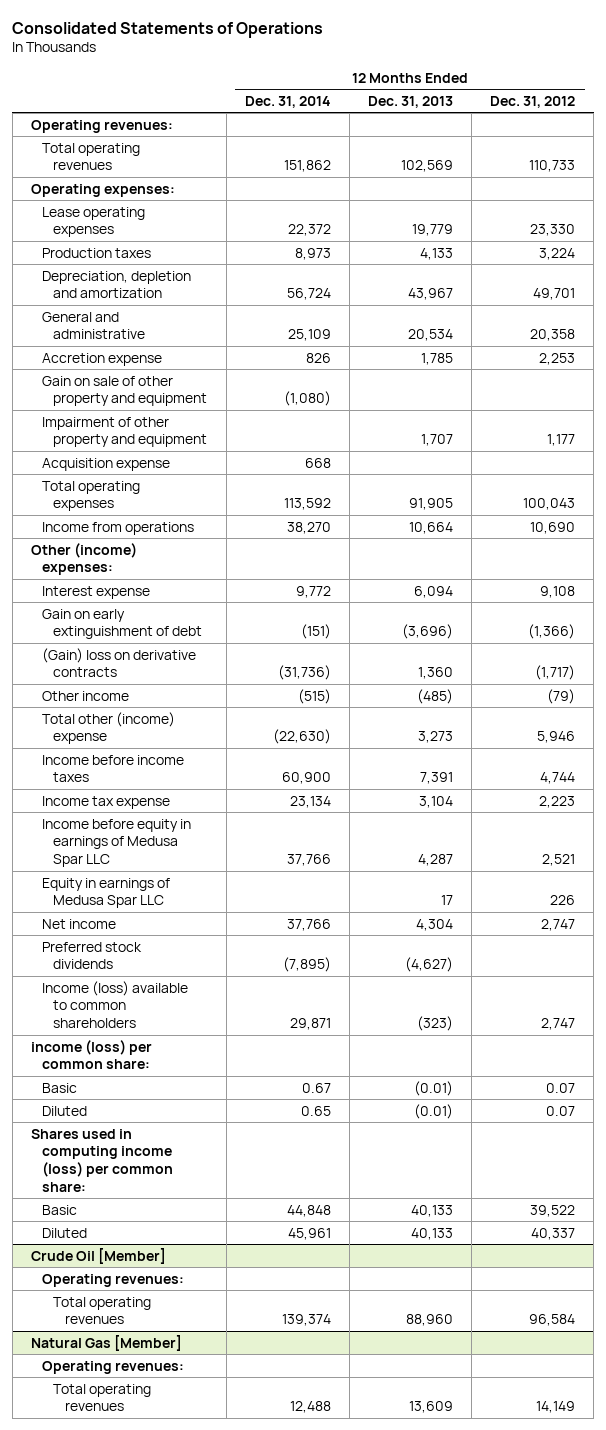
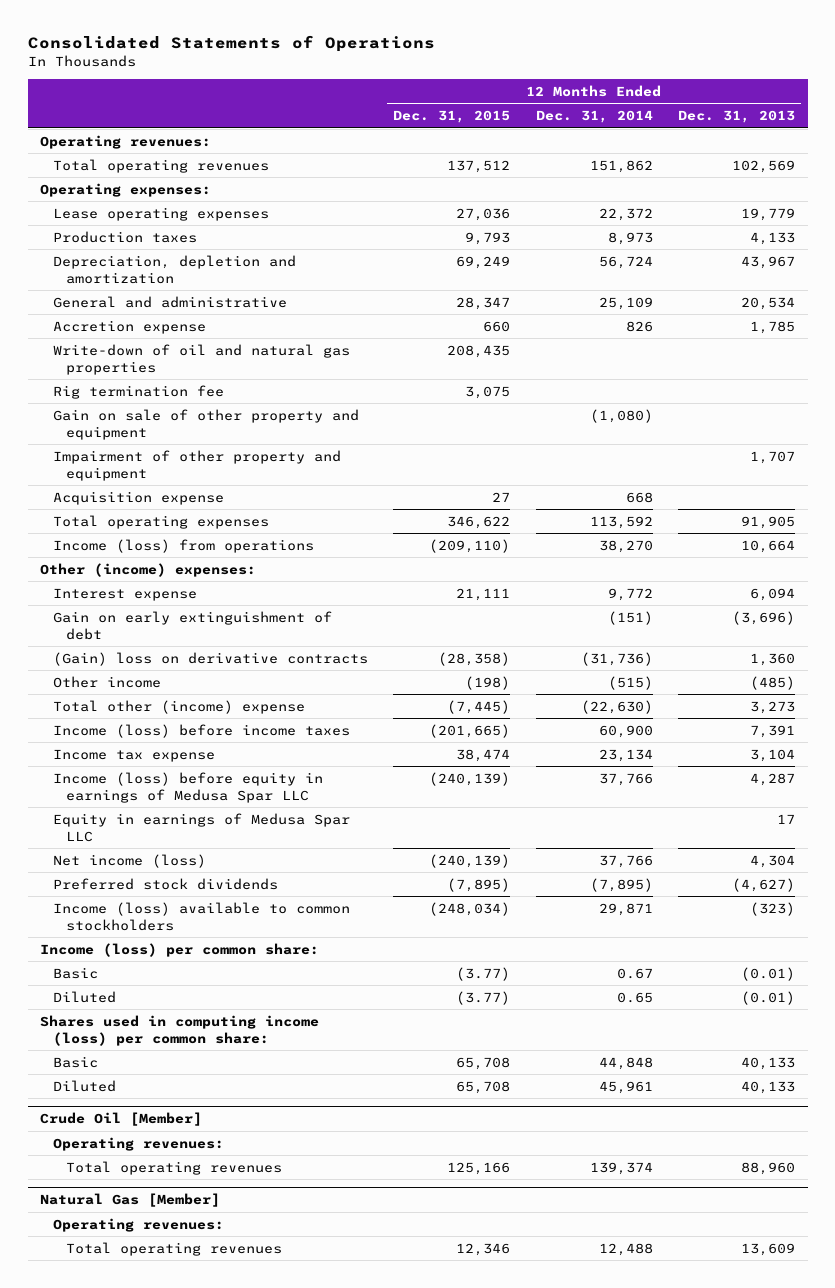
[490,95,576,108] Dec. 31, 2012 -> none
none -> [393,110,511,124] Dec. 31, 2015
none -> [53,343,351,375] Write-down of oil and natural gas properties
none -> [53,384,225,399] Rig termination fee
[42,521,195,535] Income from operations -> [53,538,315,553] Income (loss) from operations
[42,754,185,783] Income before income taxes -> [53,723,351,738] Income (loss) before income taxes
[42,818,192,868] Income before equity in earnings of Medusa Spar LLC -> [53,771,324,803] Income (loss) before equity in earnings of Medusa Spar LLC
[42,918,117,929] Net income -> [53,853,207,868] Net income (loss)
[42,980,189,1029] Income (loss) available to common shareholders -> [53,901,351,931] Income (loss) available to common stockholders
[30,1039,152,1070] income (loss) per common share: -> [40,942,320,957] Income (loss) per common share:

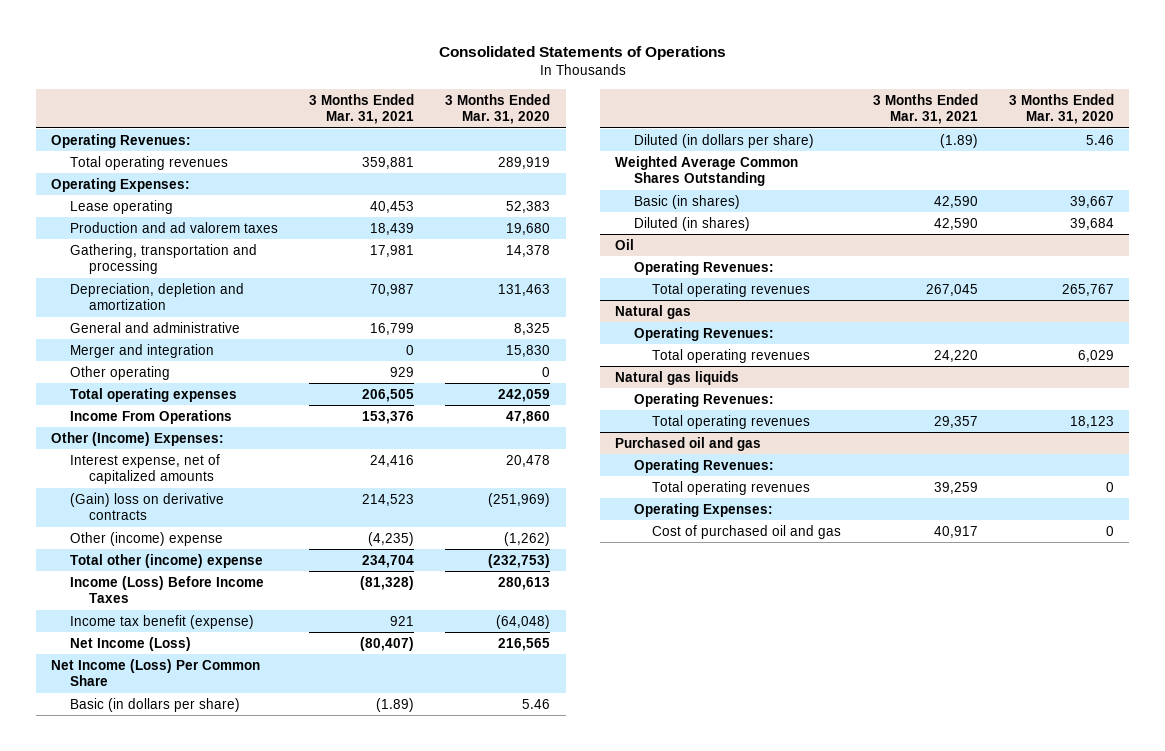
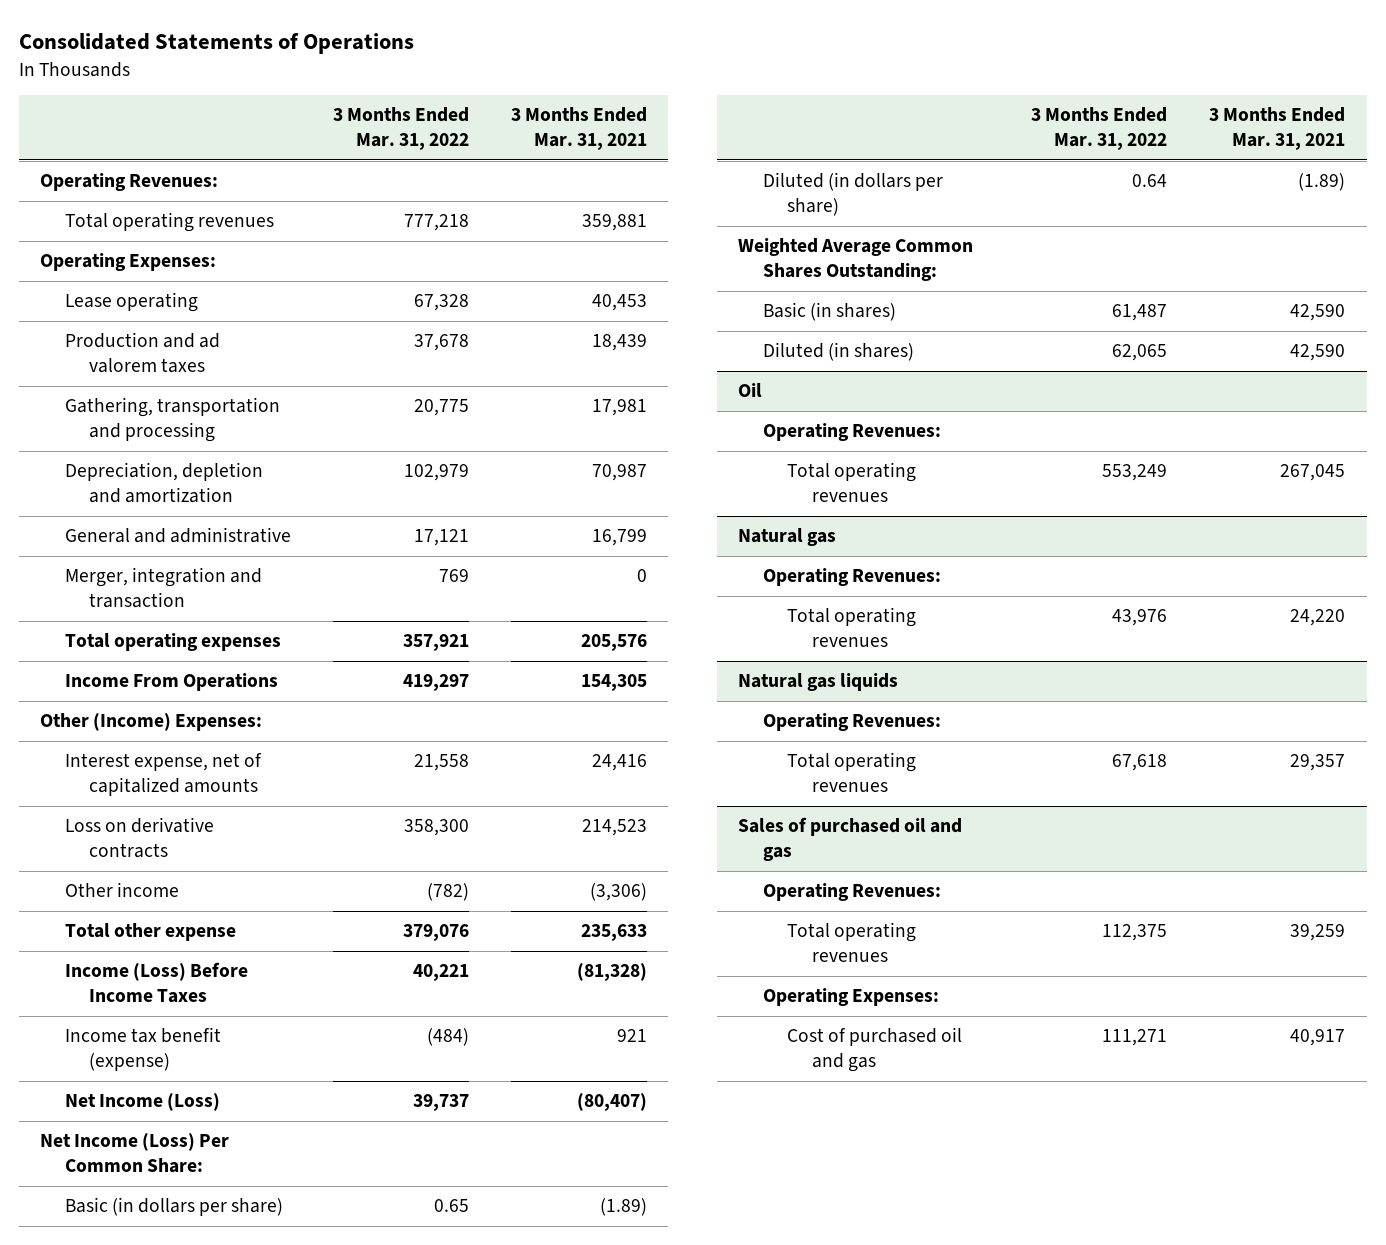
[444,93,550,125] 3 Months Ended Mar. 31, 2020 -> none
none -> [332,107,469,151] 3 Months Ended Mar. 31, 2022
[69,365,170,380] Other operating -> none
[69,343,214,358] Merger and integration -> [64,567,262,609] Merger, integration and transaction
[361,388,414,402] 206,505 -> [581,634,648,652] 205,576
[361,410,414,424] 153,376 -> [581,674,648,692] 154,305
[69,492,224,521] (Gain) loss on derivative contracts -> [64,817,214,859] Loss on derivative contracts
[69,531,223,546] Other (income) expense -> [64,882,179,898] Other income
[367,531,414,546] (4,235) -> [590,883,648,902] (3,306)
[69,553,263,568] Total other (income) expense -> [64,923,236,942] Total other expense
[361,554,414,568] 234,704 -> [581,924,648,942] 235,633
[51,658,261,687] Net Income (Loss) Per Common Share -> [40,1133,230,1174] Net Income (Loss) Per Common Share:
[615,155,799,187] Weighted Average Common Shares Outstanding -> [738,238,974,282] Weighted Average Common Shares Outstanding:
[615,436,762,451] Purchased oil and gas -> [738,817,963,862] Sales of purchased oil and gas

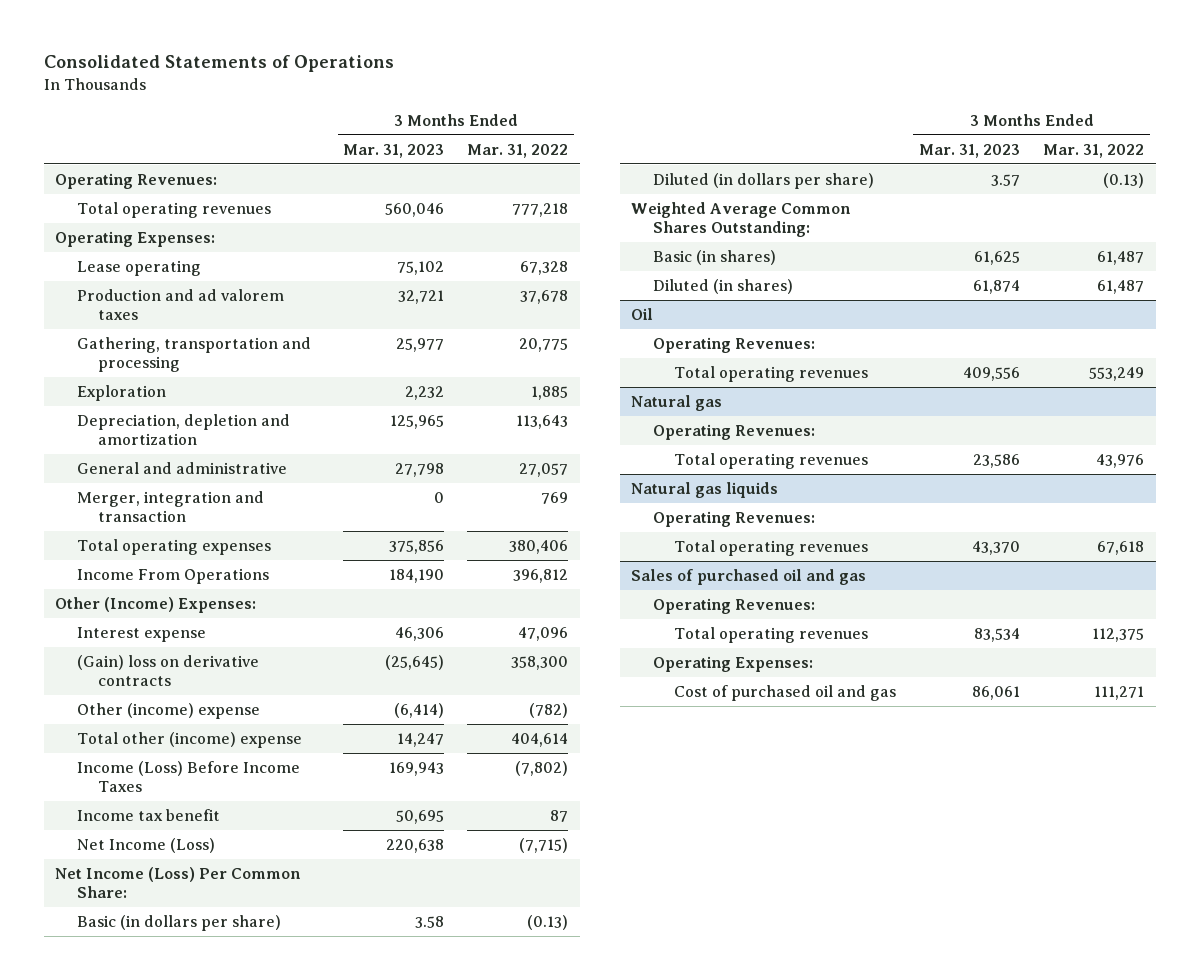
[511,107,648,151] 3 Months Ended Mar. 31, 2021 -> none
none -> [343,143,445,158] Mar. 31, 2023
none -> [76,385,166,402] Exploration
[403,464,469,482] 102,979 -> [516,415,569,430] 113,643
[413,529,469,547] 17,121 -> [519,463,569,478] 27,057
[402,634,469,652] 357,921 -> [509,540,569,555] 380,406
[402,674,469,692] 419,297 -> [513,569,569,584] 396,812
[64,753,262,797] Interest expense, net of capitalized amounts -> [76,627,206,643] Interest expense
[413,754,469,772] 21,558 -> [518,627,569,642] 47,096
[64,817,214,859] Loss on derivative contracts -> [76,655,259,686] (Gain) loss on derivative contracts
[64,882,179,898] Other income -> [76,703,260,720] Other (income) expense
[64,923,236,942] Total other expense -> [76,732,302,749] Total other (income) expense
[402,924,469,942] 379,076 -> [511,733,569,748] 404,614
[412,964,469,982] 40,221 -> [515,761,569,777] (7,802)
[64,1027,221,1072] Income tax benefit (expense) -> [76,809,220,822] Income tax benefit
[426,1028,469,1047] (484) -> [550,810,569,823] 87
[412,1094,469,1112] 39,737 -> [519,838,569,854] (7,715)
[433,1199,469,1213] 0.65 -> [527,915,569,931] (0.13)
[1132,174,1168,188] 0.64 -> [1103,173,1145,189] (0.13)
[1112,344,1168,362] 62,065 -> [1097,280,1145,295] 61,487

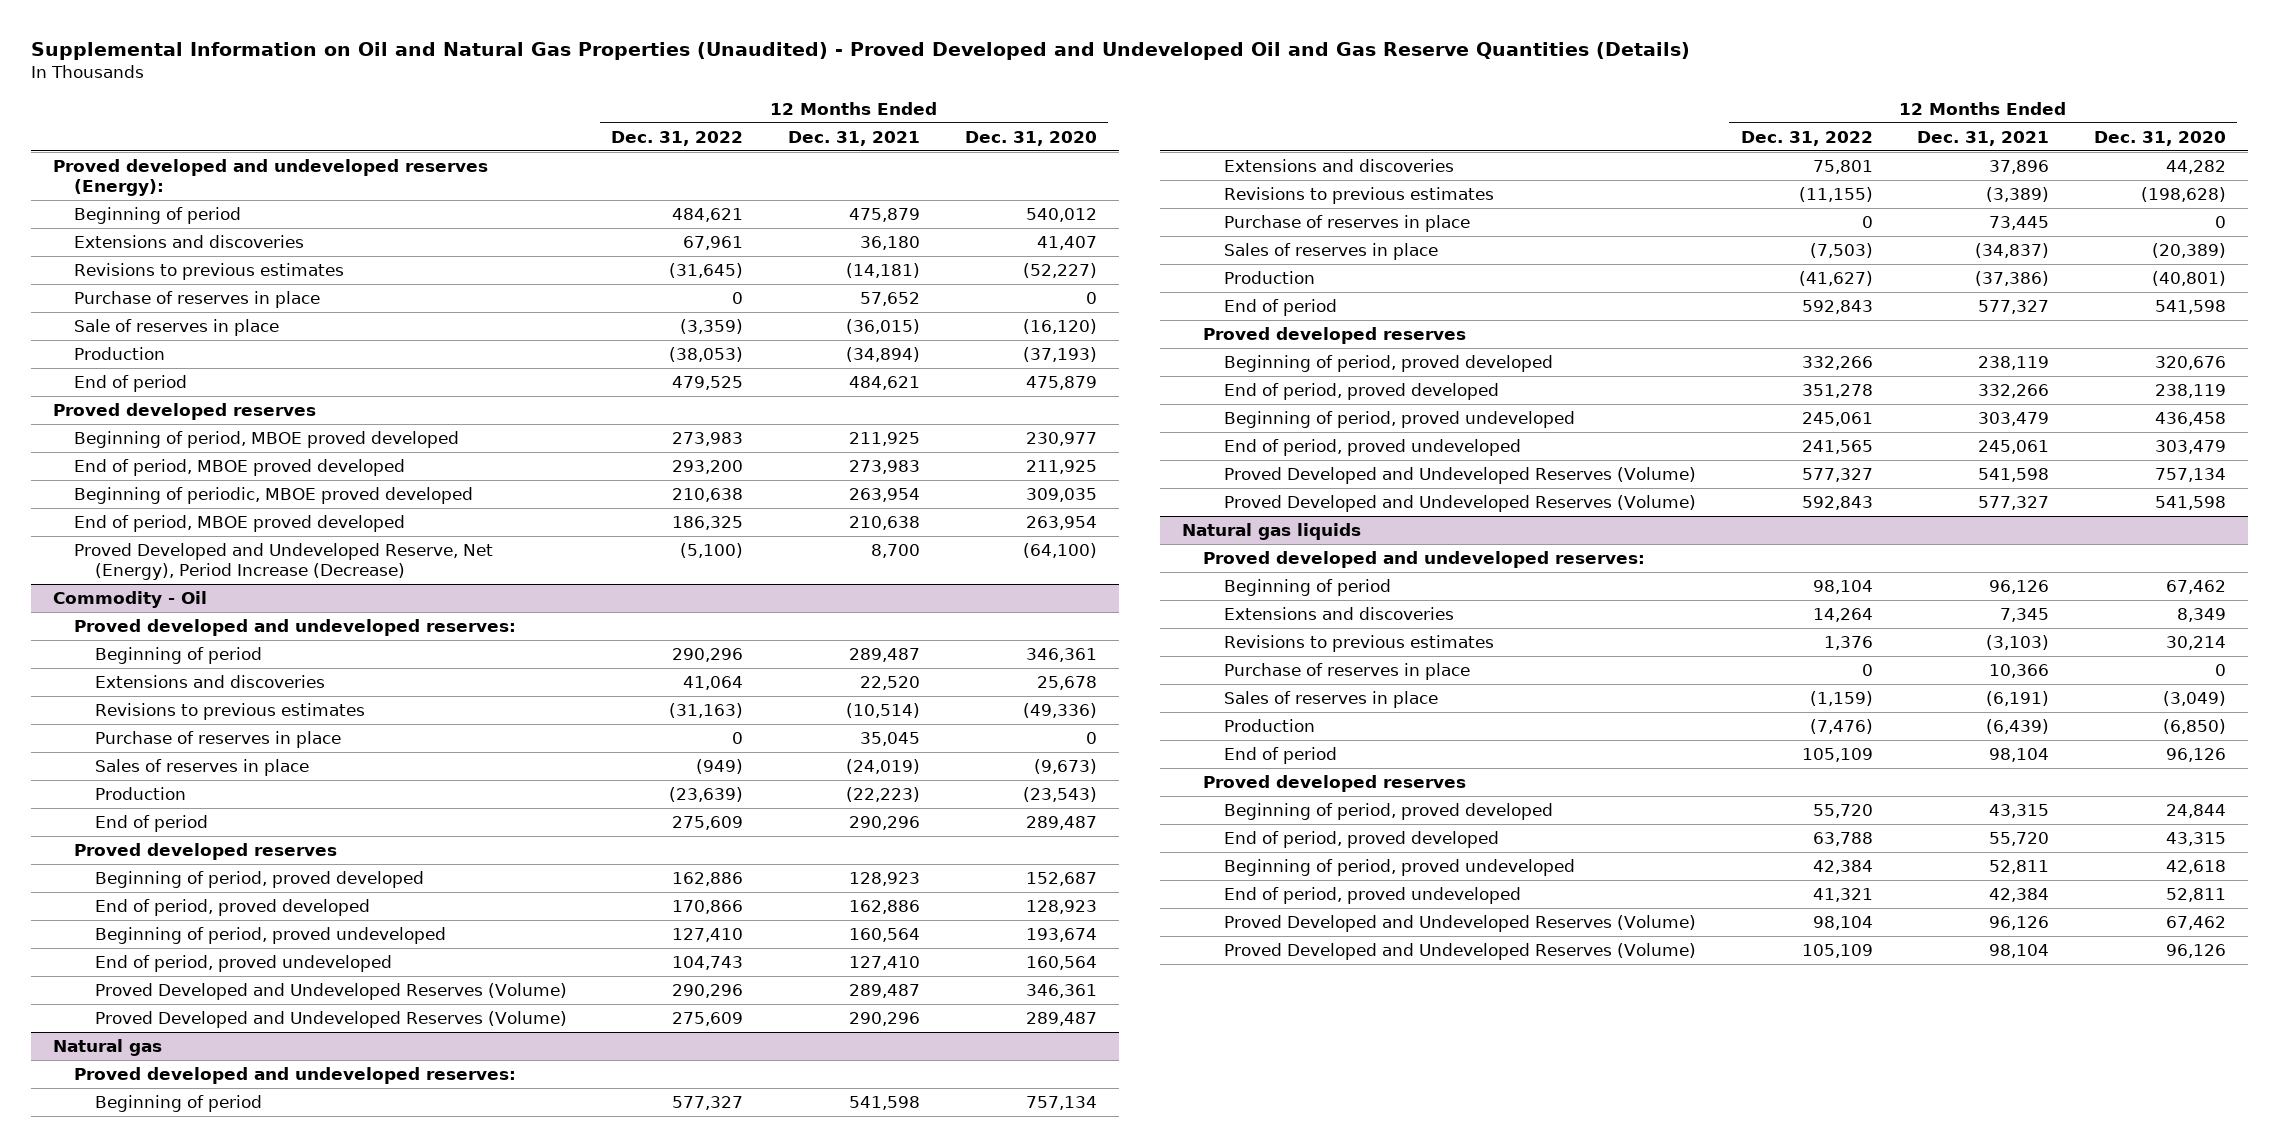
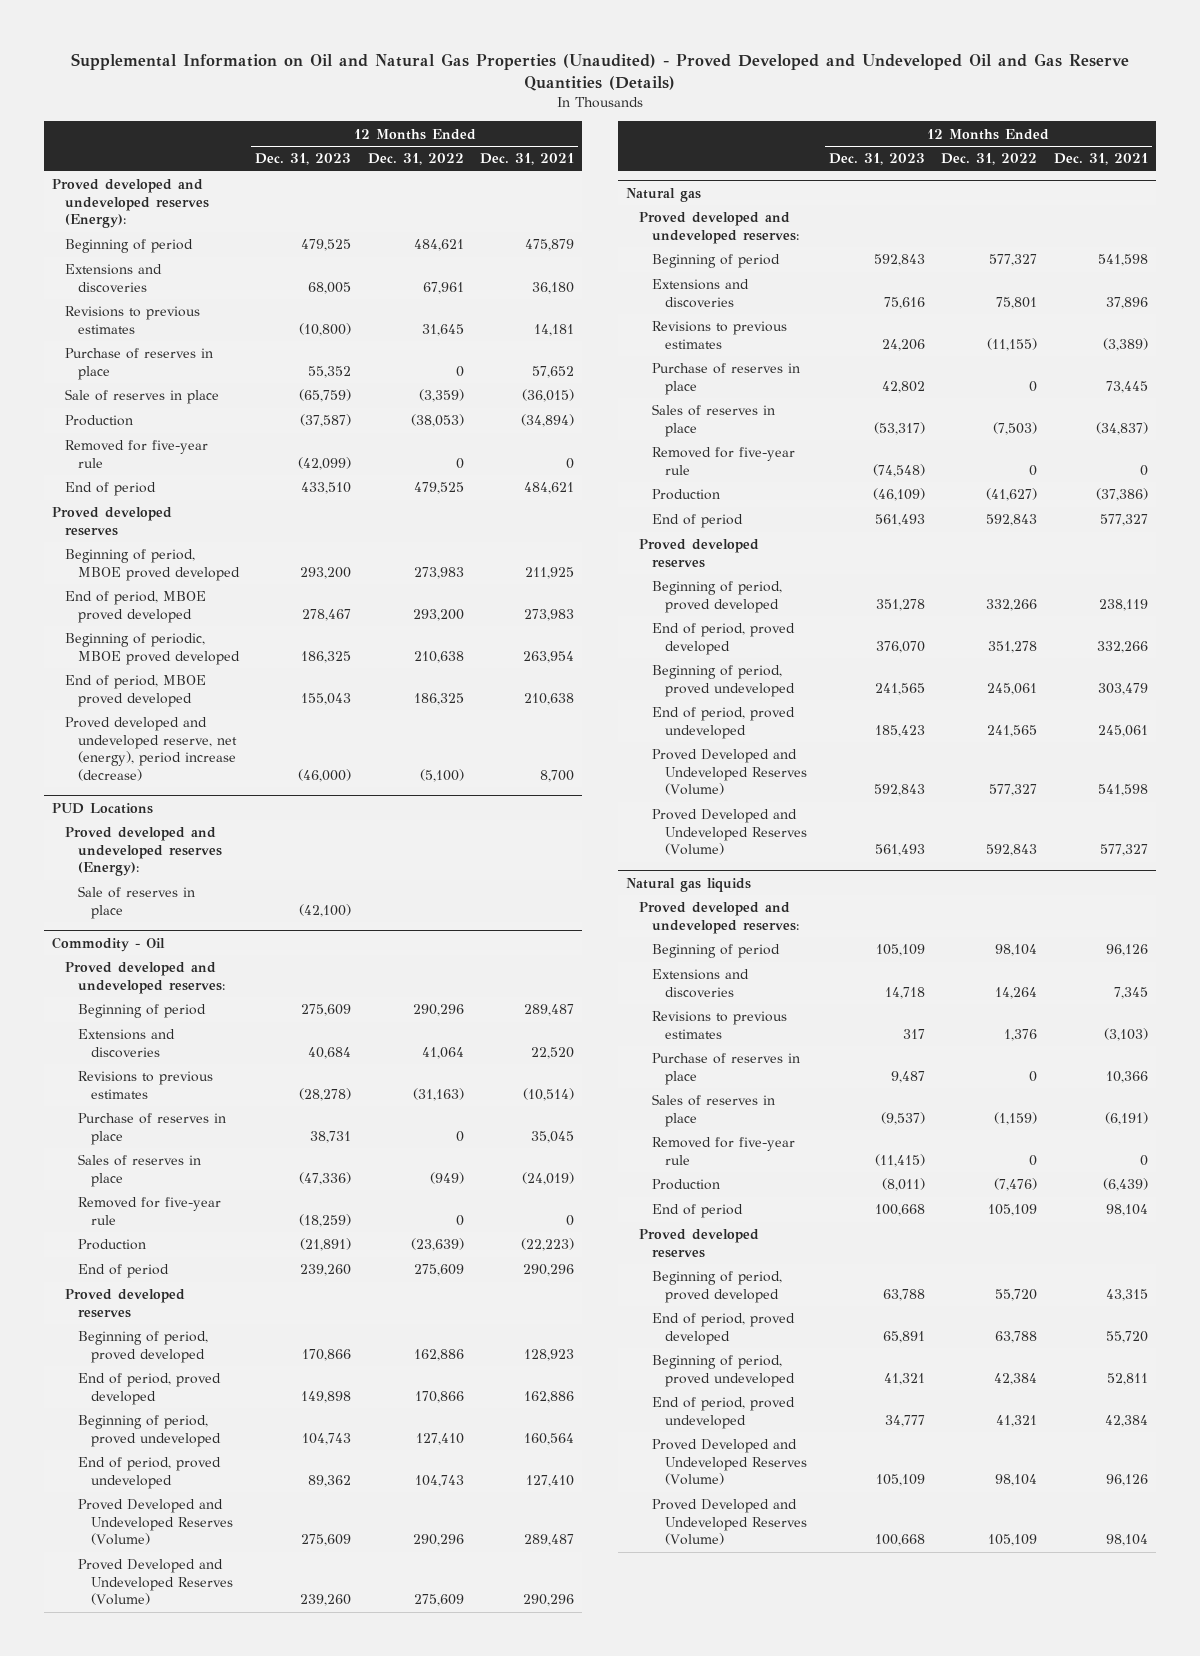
[964,130,1097,146] Dec. 31, 2020 -> none
none -> [255,153,352,166] Dec. 31, 2023
[669,262,744,278] (31,645) -> [421,323,464,336] 31,645
[846,262,921,278] (14,181) -> [533,323,574,336] 14,181
none -> [64,440,208,468] Removed for five-year rule
[73,542,493,580] Proved Developed and Undeveloped Reserve, Net (Energy), Period Increase (Decrease) -> [64,717,238,782] Proved developed and undeveloped reserve, net (energy), period increase (decrease)
none -> [51,803,153,815] PUD Locations
none -> [64,827,223,877] Proved developed and undeveloped reserves (Energy):
none -> [78,886,196,919] Sale of reserves in place
none -> [78,1197,222,1225] Removed for five-year rule
none -> [651,447,795,475] Removed for five-year rule
none -> [651,1137,795,1165] Removed for five-year rule

